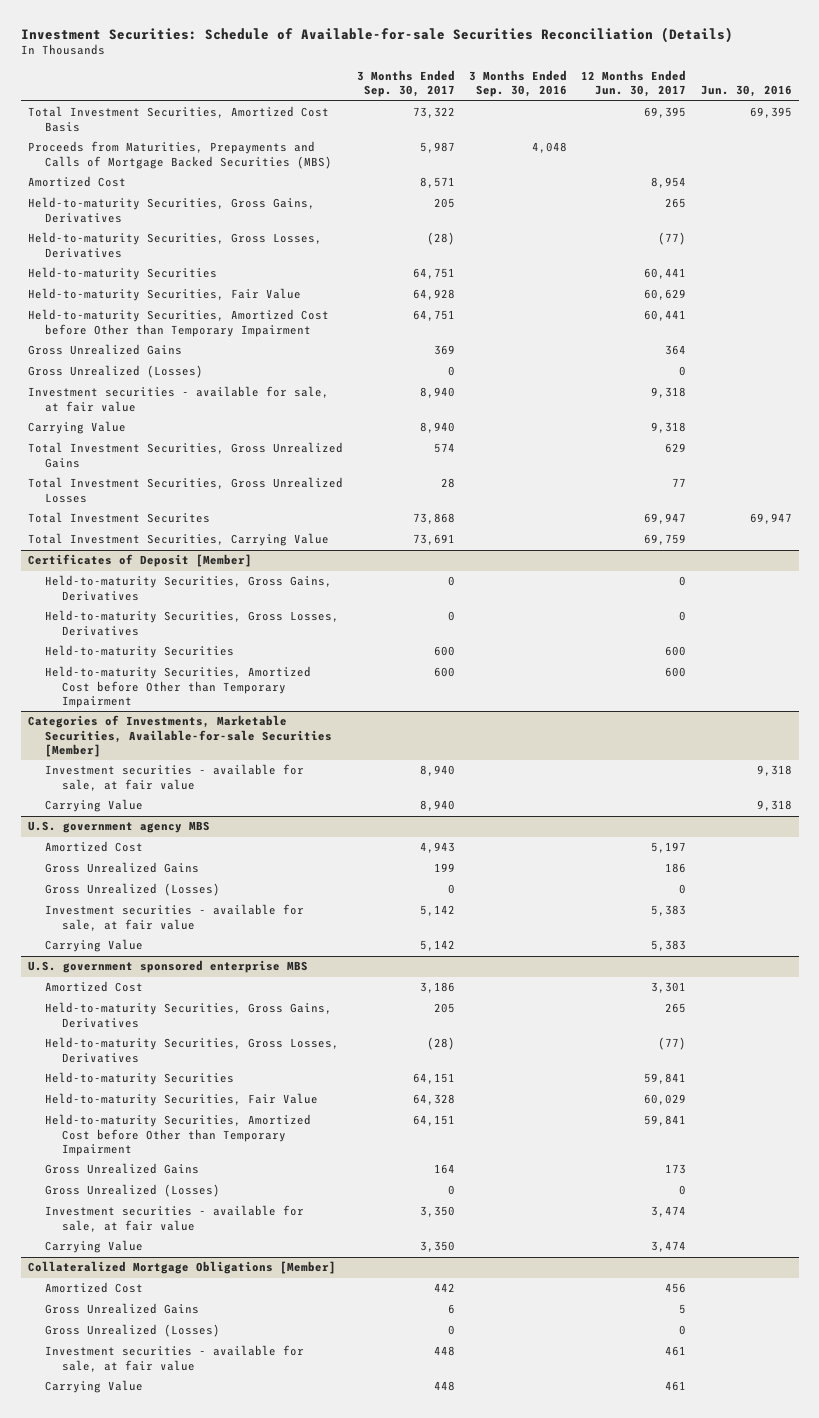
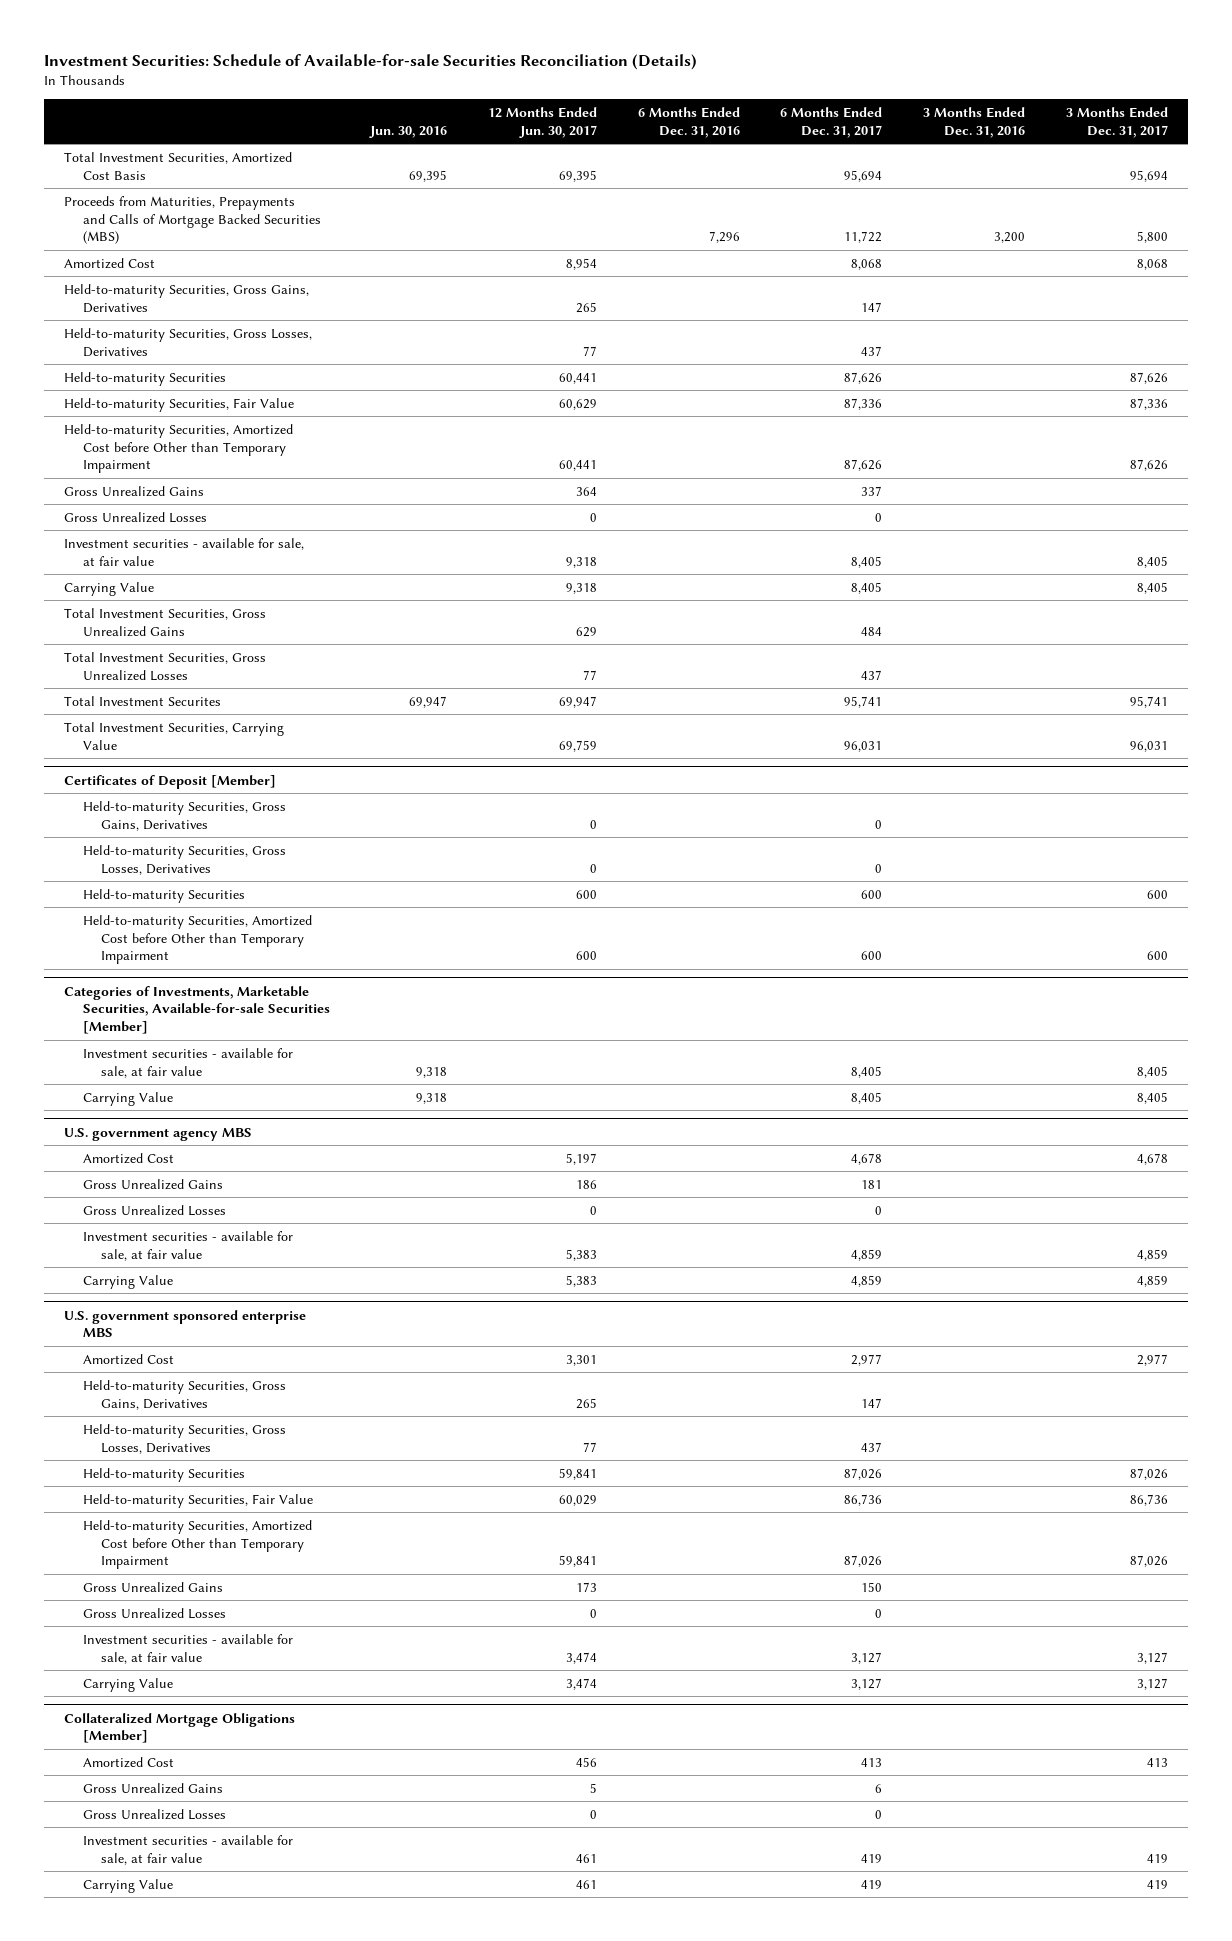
[356,70,455,98] 3 Months Ended Sep. 30, 2017 -> none
[469,70,568,98] 3 Months Ended Sep. 30, 2016 -> none
none -> [637,106,740,138] 6 Months Ended Dec. 31, 2016
none -> [780,106,883,138] 6 Months Ended Dec. 31, 2017
none -> [923,106,1026,138] 3 Months Ended Dec. 31, 2016
none -> [1065,106,1168,138] 3 Months Ended Dec. 31, 2017
[658,232,687,246] (77) -> [583,345,598,356] 77
[27,365,203,379] Gross Unrealized (Losses) -> [64,511,208,523] Gross Unrealized Losses
[44,883,220,897] Gross Unrealized (Losses) -> [82,1204,226,1216] Gross Unrealized Losses
[658,1037,687,1051] (77) -> [583,1441,598,1452] 77
[44,1184,220,1198] Gross Unrealized (Losses) -> [82,1607,226,1619] Gross Unrealized Losses
[44,1324,220,1338] Gross Unrealized (Losses) -> [82,1808,226,1820] Gross Unrealized Losses

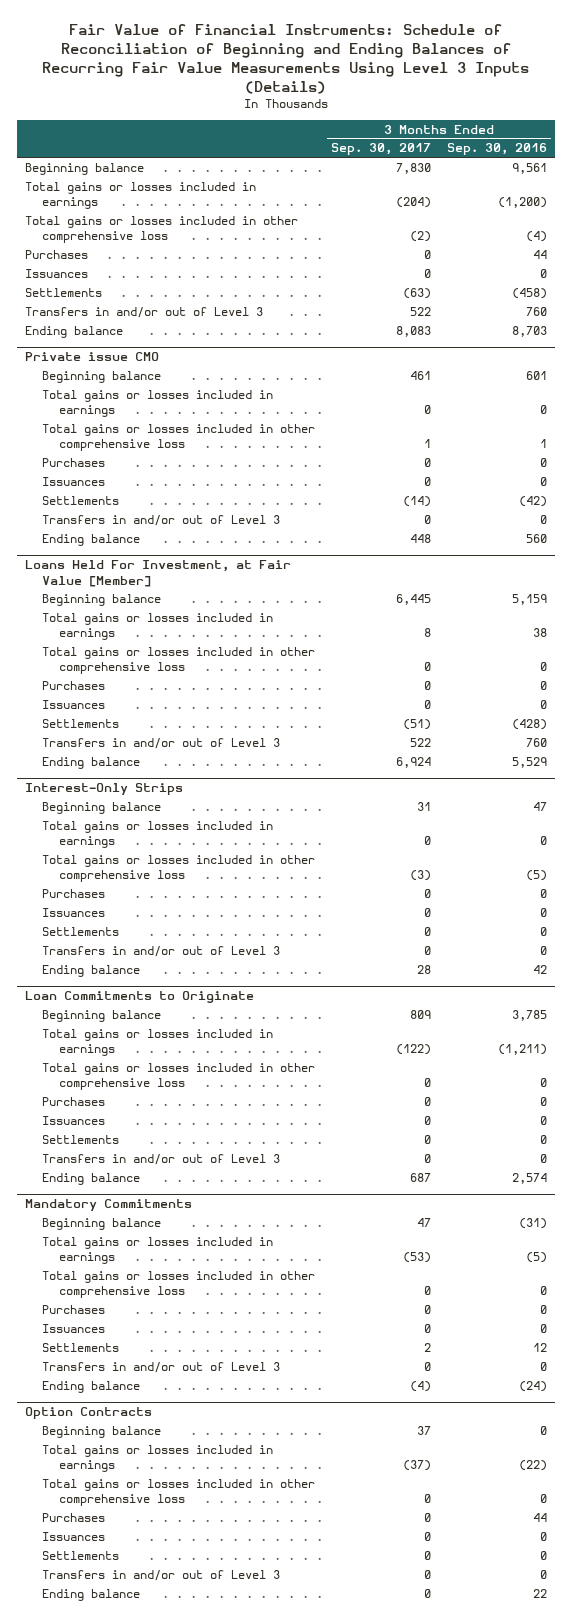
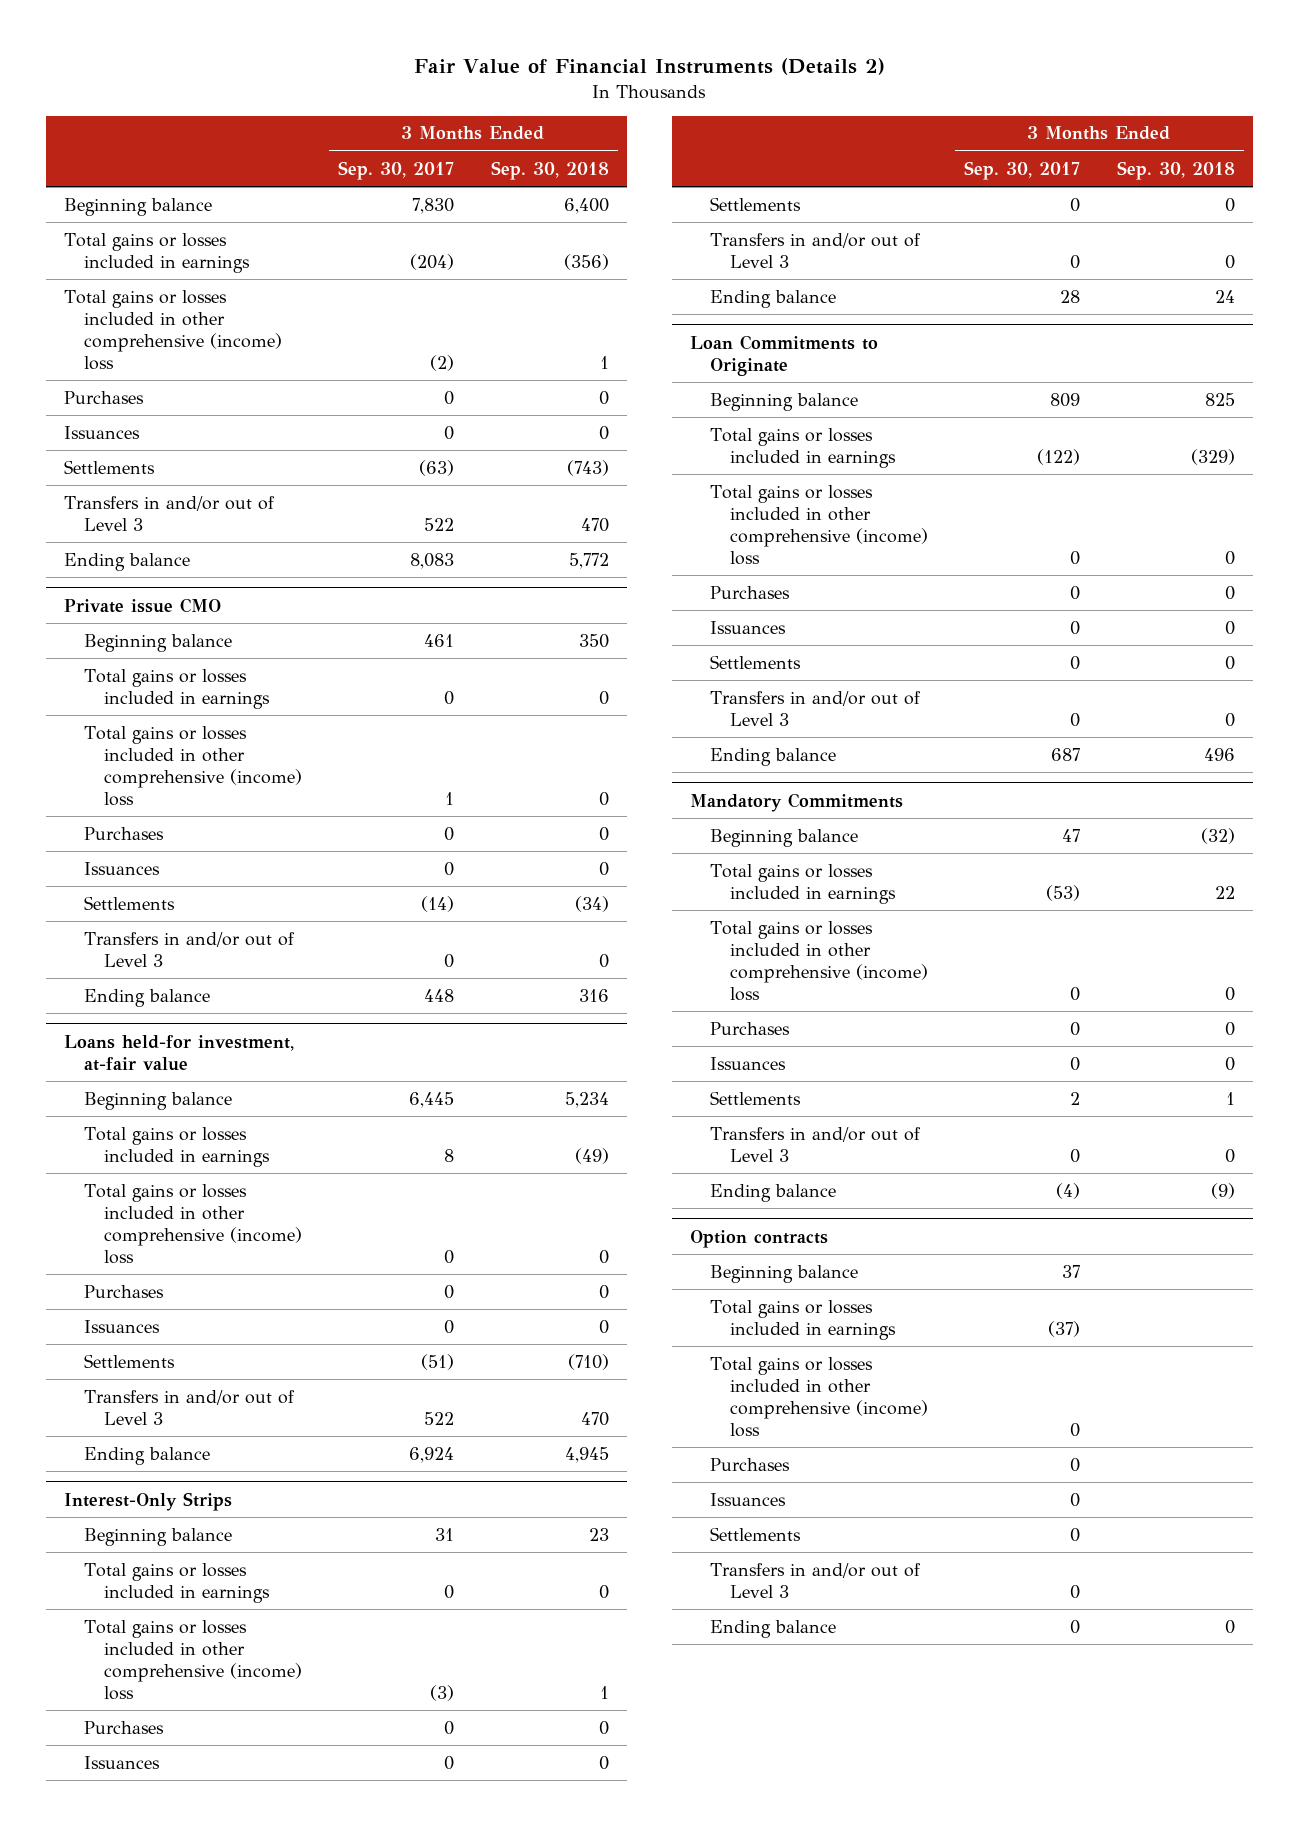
[41,24,529,94] Fair Value of Financial Instruments: Schedule of Reconciliation of Beginning and Ending Balances of Recurring Fair Value Measurements Using Level 3 Inputs (Details) -> [414,58,886,76] Fair Value of Financial Instruments (Details 2)
[446,143,547,156] Sep. 30, 2016 -> none
none -> [490,160,609,180] Sep. 30, 2018
[24,215,298,244] Total gains or losses included in other comprehensive loss -> [63,289,282,370] Total gains or losses included in other comprehensive (income) loss
[41,423,315,452] Total gains or losses included in other comprehensive loss -> [83,725,302,806] Total gains or losses included in other comprehensive (income) loss
[24,560,291,587] Loans Held For Investment, at Fair Value [Member] -> [63,1034,294,1071] Loans held-for investment, at-fair value
[41,646,315,675] Total gains or losses included in other comprehensive loss -> [83,1183,302,1264] Total gains or losses included in other comprehensive (income) loss
[41,854,315,883] Total gains or losses included in other comprehensive loss -> [83,1619,302,1700] Total gains or losses included in other comprehensive (income) loss
[41,1062,315,1091] Total gains or losses included in other comprehensive loss -> [709,484,928,565] Total gains or losses included in other comprehensive (income) loss
[41,1270,315,1299] Total gains or losses included in other comprehensive loss -> [709,920,928,1001] Total gains or losses included in other comprehensive (income) loss
[24,1407,152,1420] Option Contracts -> [689,1229,828,1248] Option contracts
[41,1478,315,1507] Total gains or losses included in other comprehensive loss -> [709,1356,928,1437] Total gains or losses included in other comprehensive (income) loss

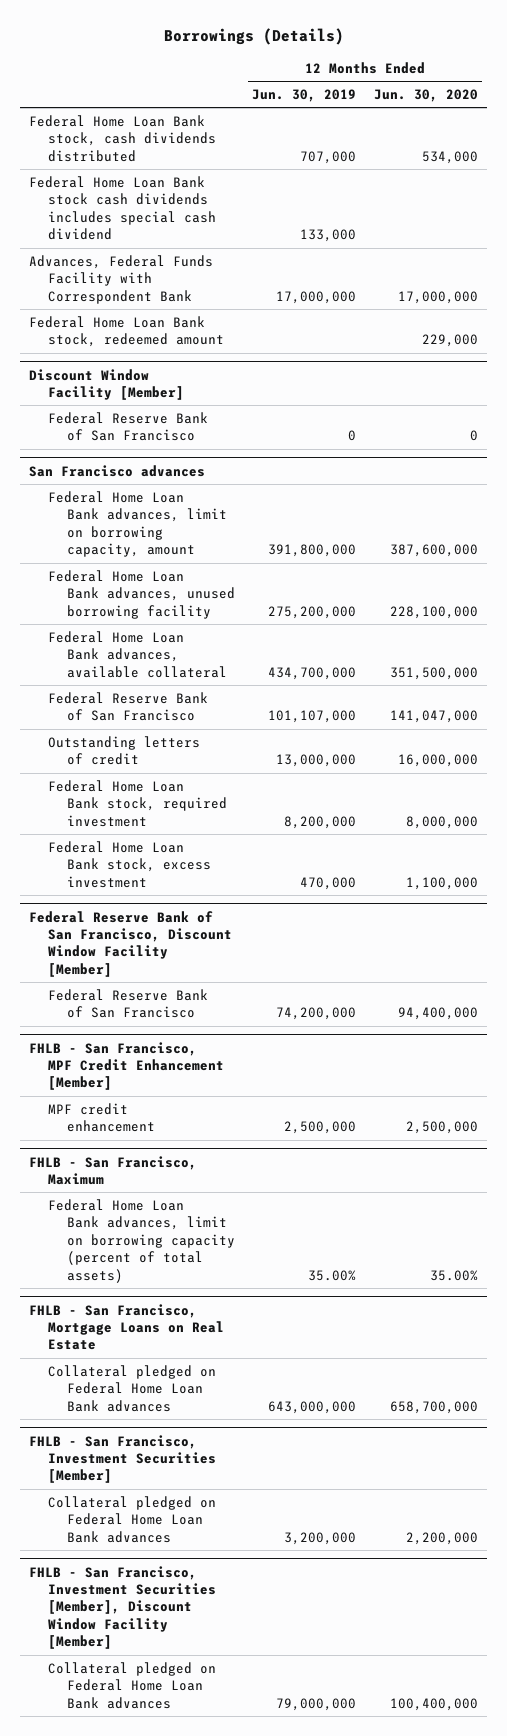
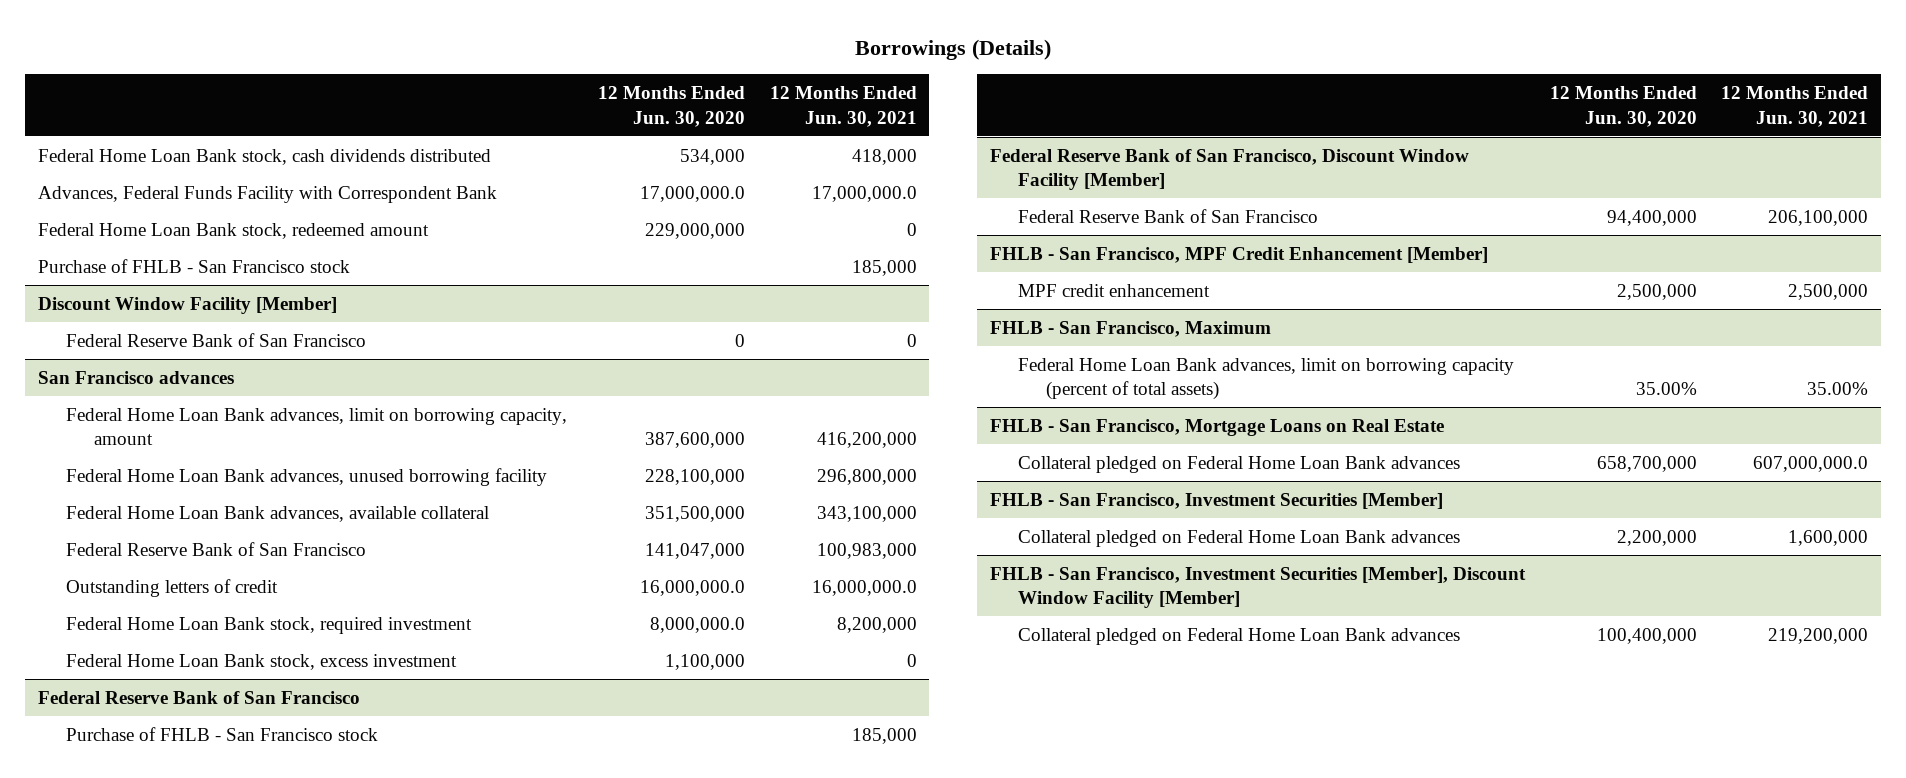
[252,89,357,103] Jun. 30, 2019 -> none
none -> [769,86,917,127] 12 Months Ended Jun. 30, 2021
[29,175,216,241] Federal Home Loan Bank stock cash dividends includes special cash dividend -> none
[398,290,479,304] 17,000,000 -> [639,185,745,202] 17,000,000.0
[422,334,479,348] 229,000 -> [644,222,745,239] 229,000,000
none -> [37,258,350,273] Purchase of FHLB - San Francisco stock
[398,754,479,768] 16,000,000 -> [639,579,745,596] 16,000,000.0
[406,815,479,829] 8,000,000 -> [649,616,745,633] 8,000,000.0
none -> [37,690,360,704] Federal Reserve Bank of San Francisco
none -> [66,726,379,741] Purchase of FHLB - San Francisco stock

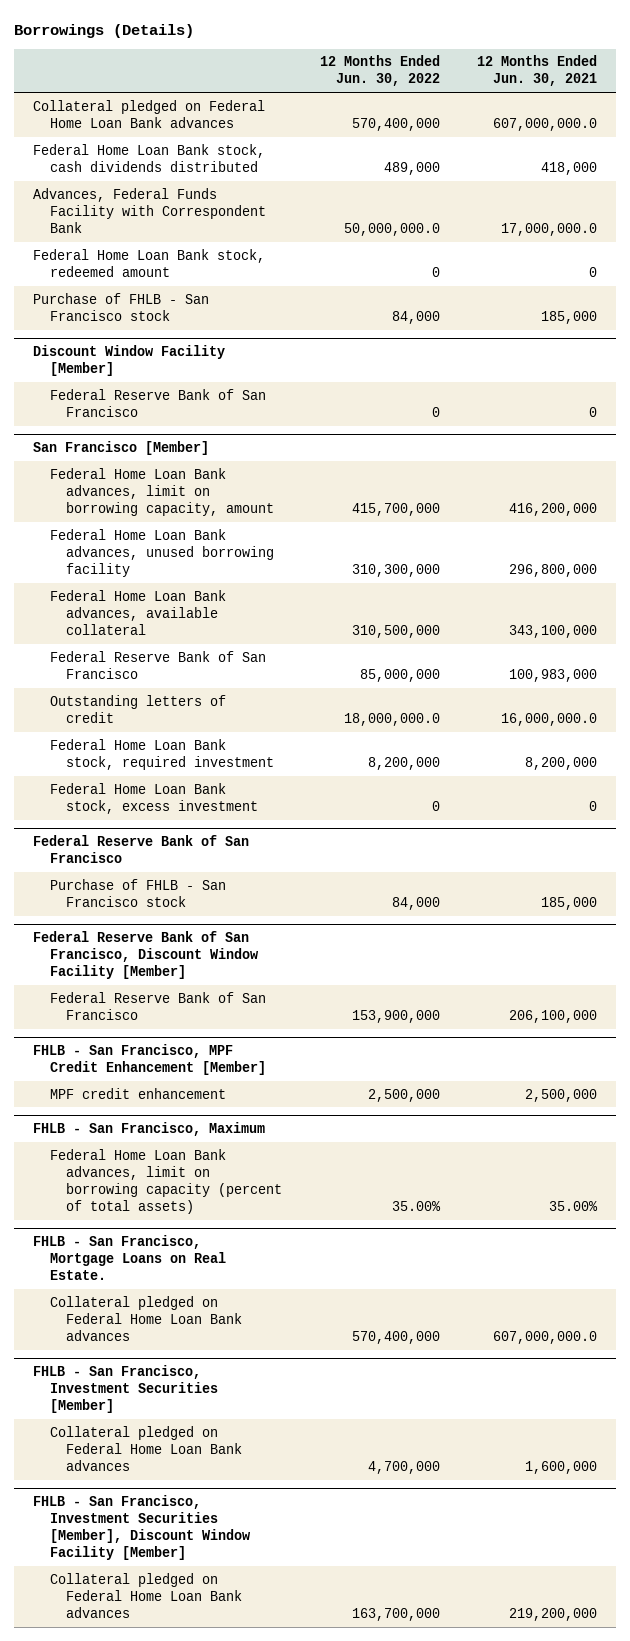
[597,86,745,127] 12 Months Ended Jun. 30, 2020 -> none
none -> [319,55,440,87] 12 Months Ended Jun. 30, 2022
none -> [32,99,265,128] Collateral pledged on Federal Home Loan Bank advances
[37,370,234,384] San Francisco advances -> [32,441,209,456] San Francisco [Member]
[989,418,1444,436] FHLB - San Francisco, Mortgage Loans on Real Estate -> [32,1235,226,1281] FHLB - San Francisco, Mortgage Loans on Real Estate.

